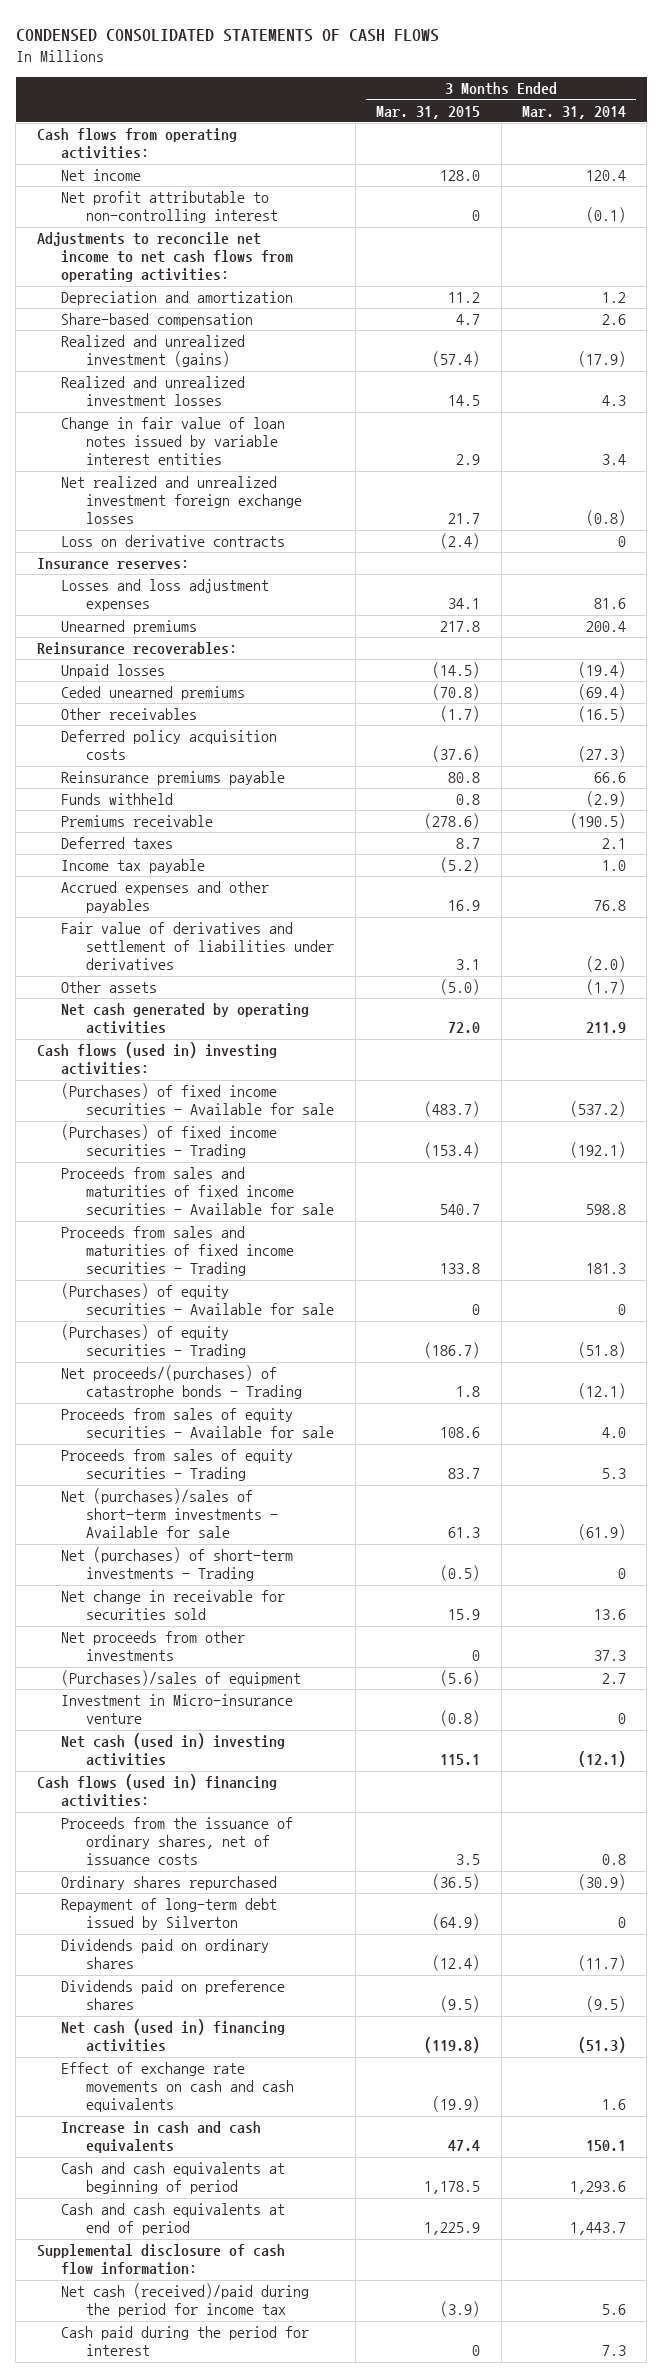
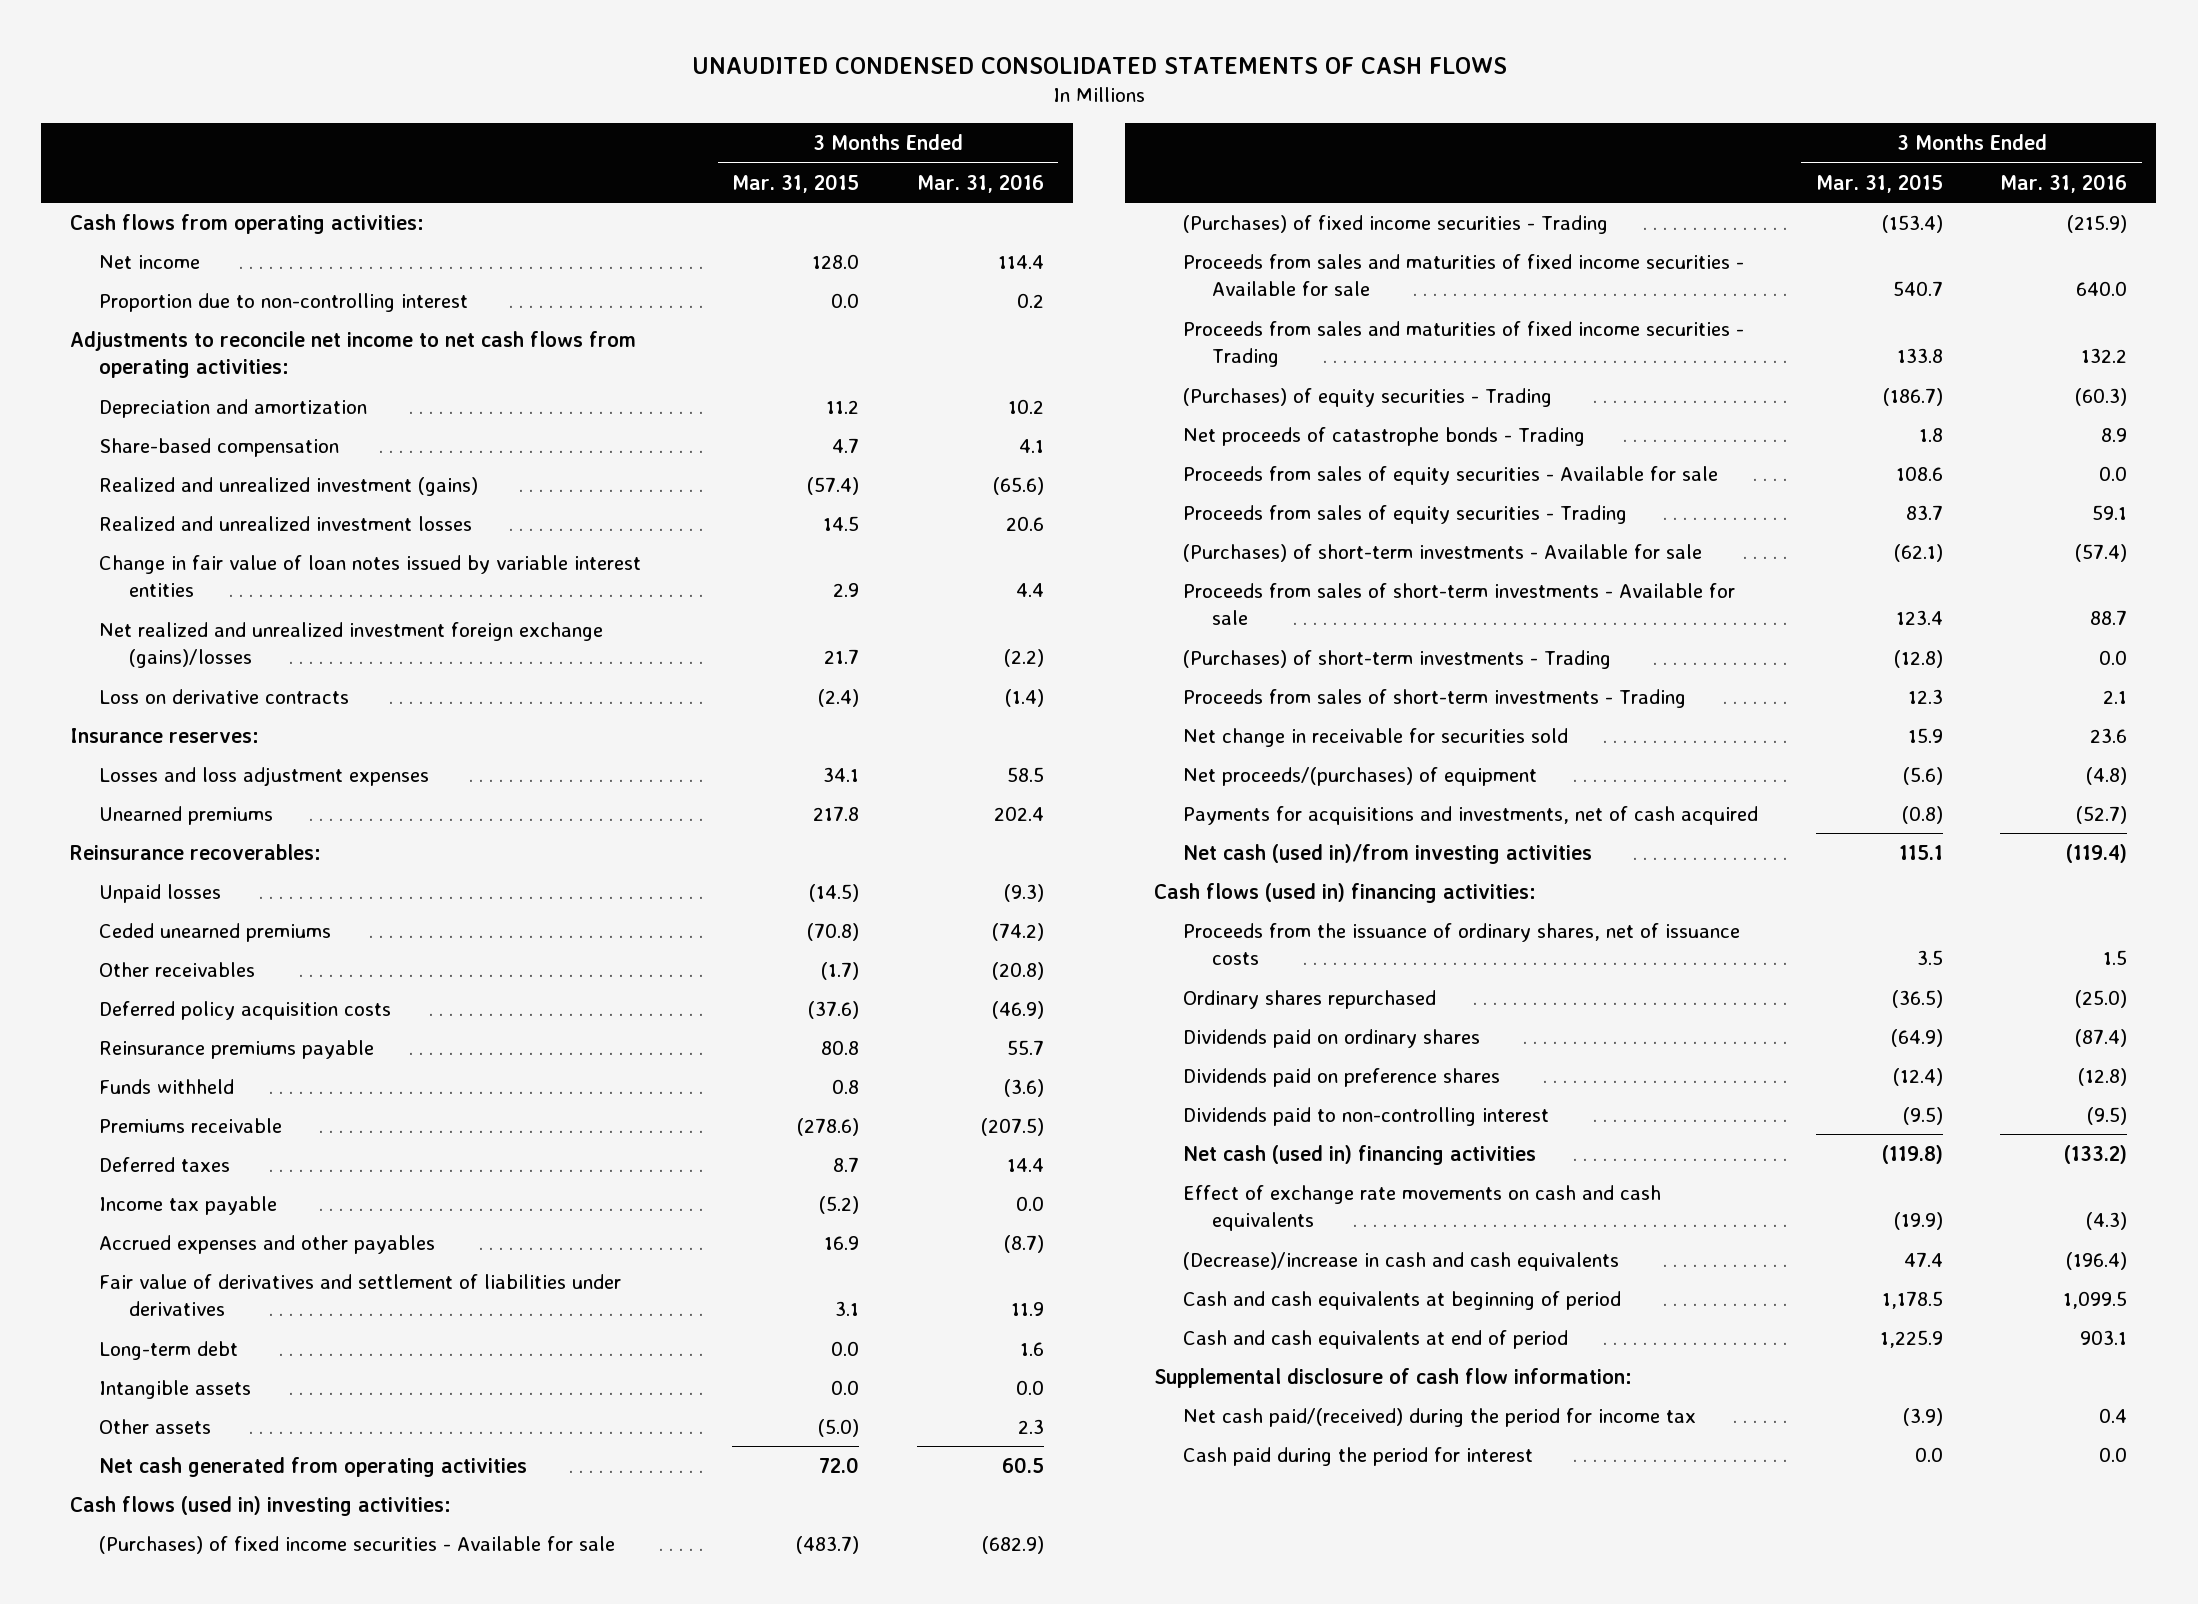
[15,28,439,42] CONDENSED CONSOLIDATED STATEMENTS OF CASH FLOWS -> [691,57,1507,75] UNAUDITED CONDENSED CONSOLIDATED STATEMENTS OF CASH FLOWS
[521,105,626,119] Mar. 31, 2014 -> none
none -> [916,173,1044,193] Mar. 31, 2016
[61,191,279,224] Net profit attributable to non-controlling interest -> [99,292,469,312] Proportion due to non-controlling interest
[472,210,481,222] 0 -> [831,292,860,308] 0.0
[61,476,303,525] Net realized and unrealized investment foreign exchange losses -> [99,621,604,669] Net realized and unrealized investment foreign exchange (gains)/losses
none -> [99,1340,239,1360] Long-term debt
none -> [99,1379,252,1399] Intangible assets
[61,1003,310,1035] Net cash generated by operating activities -> [99,1456,528,1477] Net cash generated from operating activities
[61,1283,335,1316] (Purchases) of equity securities - Available for sale -> none
[61,1365,303,1400] Net proceeds/(purchases) of catastrophe bonds - Trading -> [1183,426,1586,446] Net proceeds of catastrophe bonds - Trading
[61,1488,279,1539] Net (purchases)/sales of short-term investments - Available for sale -> [1183,543,1703,562] (Purchases) of short-term investments - Available for sale
[448,1527,481,1539] 61.3 -> [1893,543,1943,562] (62.1)
none -> [1183,582,1736,626] Proceeds from sales of short-term investments - Available for sale
[61,1547,294,1582] Net (purchases) of short-term investments - Trading -> [1183,649,1612,669] (Purchases) of short-term investments - Trading
[440,1565,481,1582] (0.5) -> [1893,649,1943,668] (12.8)
none -> [1183,688,1687,708] Proceeds from sales of short-term investments - Trading
[61,1631,246,1662] Net proceeds from other investments -> none
[61,1694,294,1725] Investment in Micro-insurance venture -> none
[61,1670,302,1687] (Purchases)/sales of equipment -> [1183,766,1538,786] Net proceeds/(purchases) of equipment
none -> [1183,805,1759,825] Payments for acquisitions and investments, net of cash acquired
[61,1733,286,1767] Net cash (used in) investing activities -> [1183,843,1593,864] Net cash (used in)/from investing activities
[61,1898,278,1931] Repayment of long-term debt issued by Silverton -> [1183,1028,1481,1048] Dividends paid on ordinary shares
[61,1939,270,1970] Dividends paid on ordinary shares -> [1183,1067,1501,1087] Dividends paid on preference shares
[61,1980,286,2011] Dividends paid on preference shares -> [1183,1106,1550,1126] Dividends paid to non-controlling interest
[61,2121,262,2154] Increase in cash and cash equivalents -> [1183,1251,1620,1271] (Decrease)/increase in cash and cash equivalents
[61,2283,310,2318] Net cash (received)/paid during the period for income tax -> [1183,1407,1697,1427] Net cash paid/(received) during the period for income tax
[472,2345,481,2357] 0 -> [1914,1446,1943,1462] 0.0

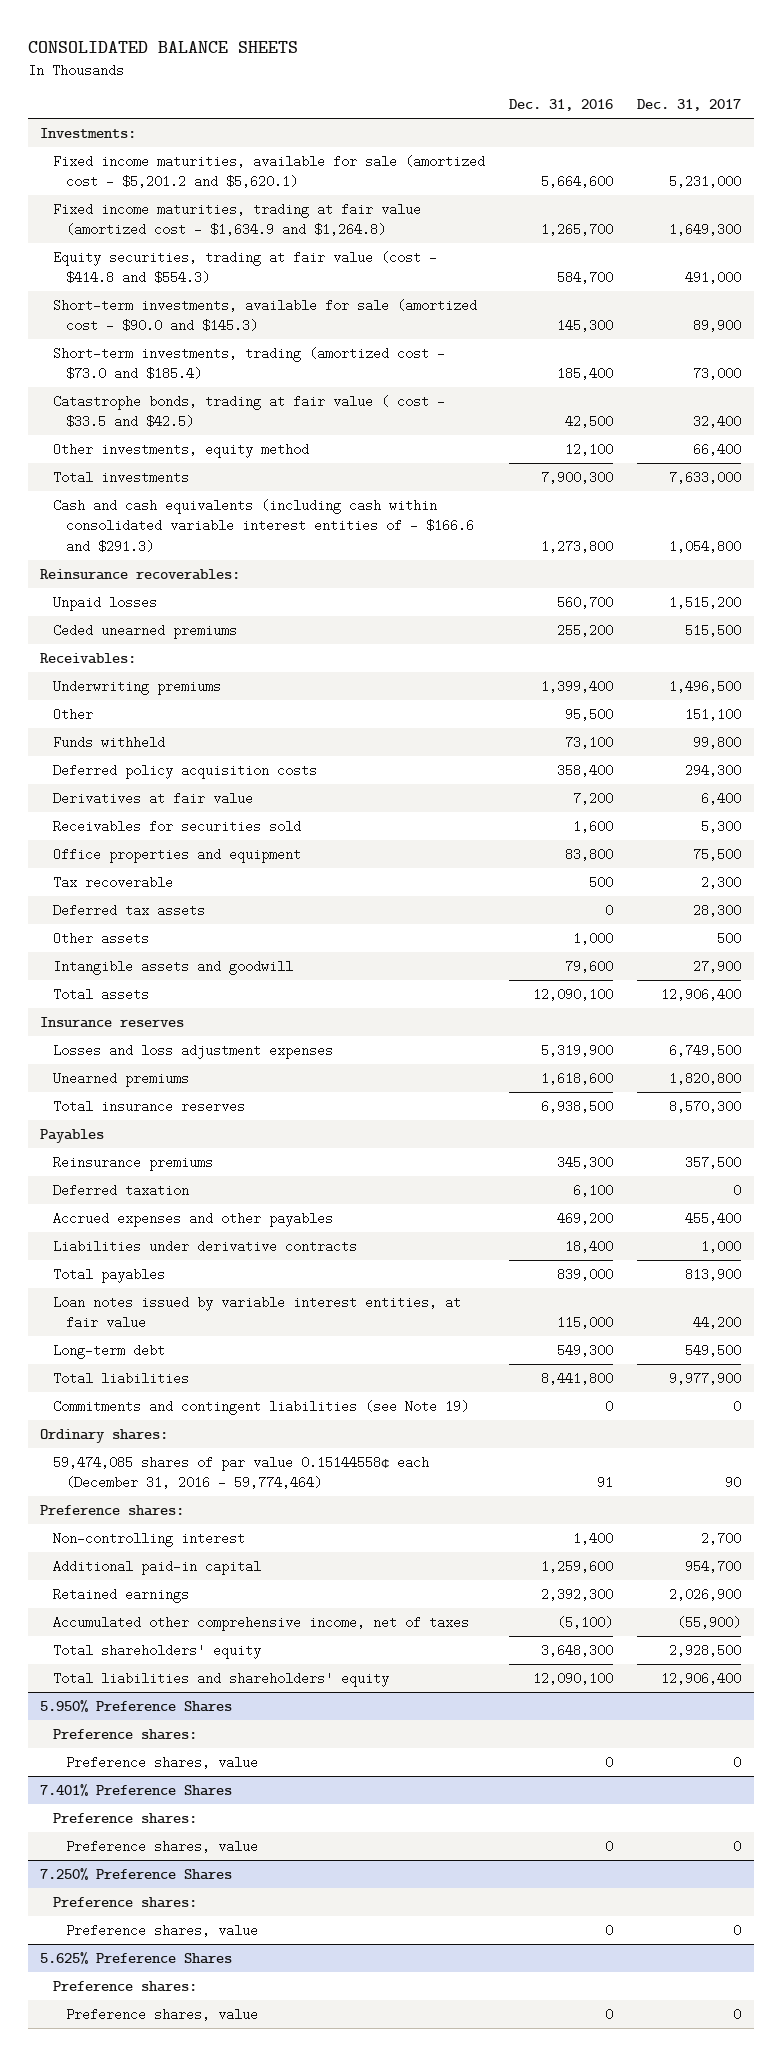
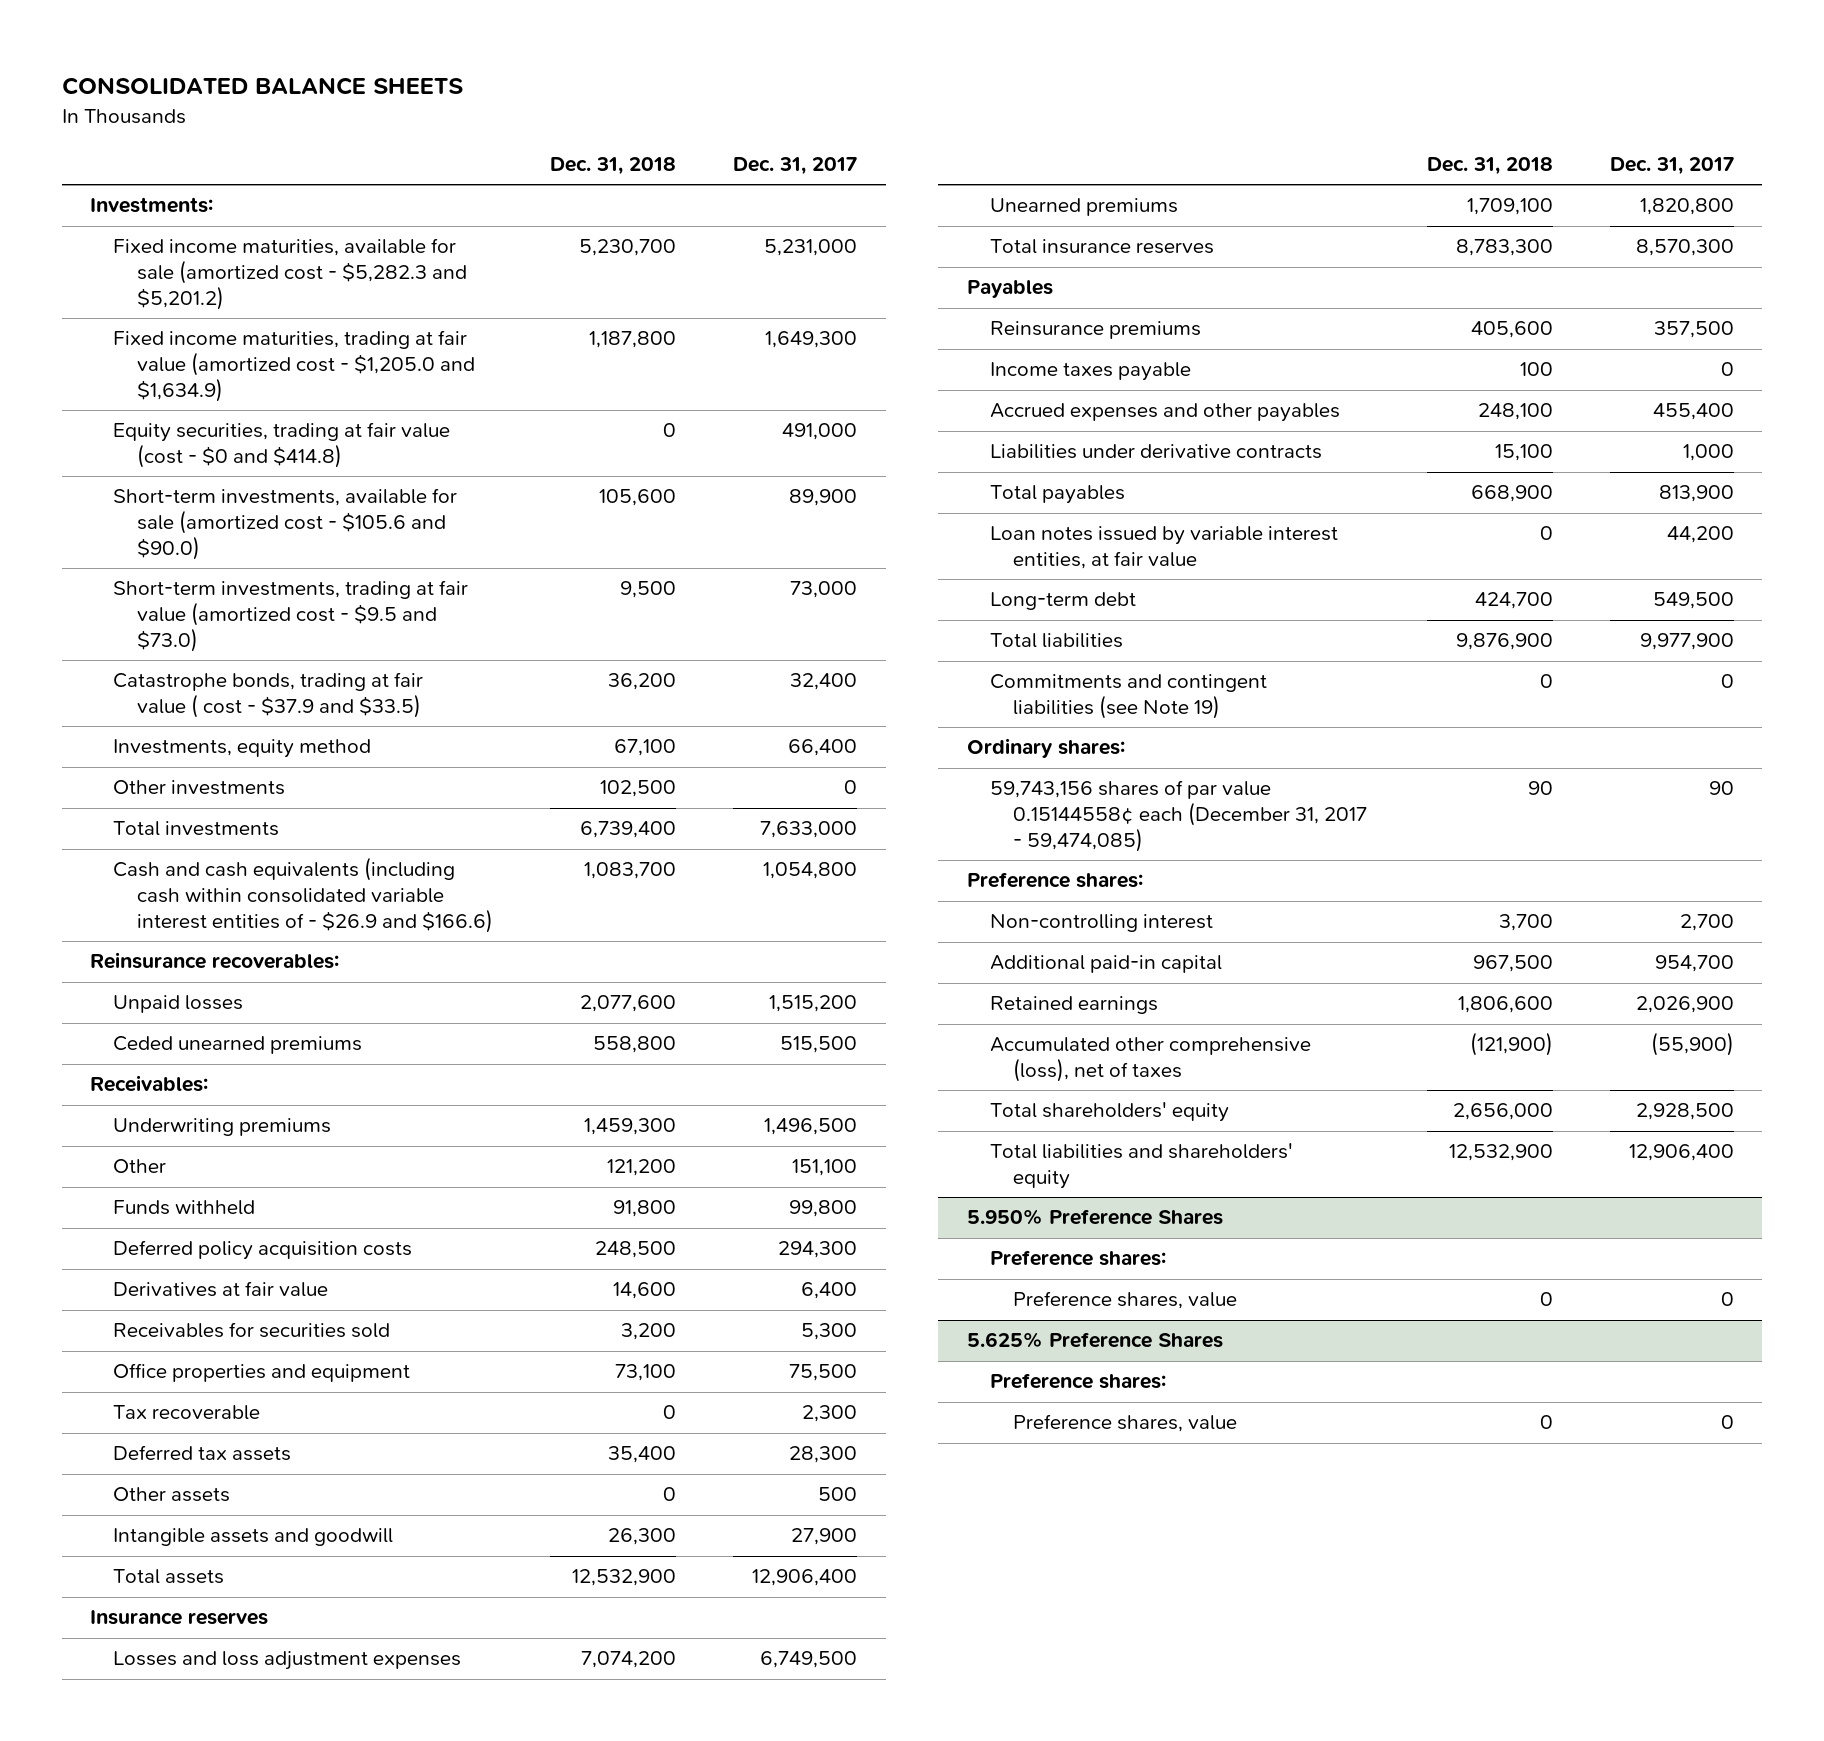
[509,99,614,112] Dec. 31, 2016 -> none
none -> [549,157,676,176] Dec. 31, 2018
[52,154,485,189] Fixed income maturities, available for sale (amortized cost - $5,201.2 and $5,620.1) -> [113,238,467,311] Fixed income maturities, available for sale (amortized cost - $5,282.3 and $5,201.2)
[52,202,421,237] Fixed income maturities, trading at fair value (amortized cost - $1,634.9 and $1,264.8) -> [113,330,475,403] Fixed income maturities, trading at fair value (amortized cost - $1,205.0 and $1,634.9)
[52,250,437,285] Equity securities, trading at fair value (cost - $414.8 and $554.3) -> [113,422,451,469] Equity securities, trading at fair value (cost - $0 and $414.8)
[52,298,477,333] Short-term investments, available for sale (amortized cost - $90.0 and $145.3) -> [113,488,458,561] Short-term investments, available for sale (amortized cost - $105.6 and $90.0)
[52,346,445,381] Short-term investments, trading (amortized cost - $73.0 and $185.4) -> [113,580,469,653] Short-term investments, trading at fair value (amortized cost - $9.5 and $73.0)
[52,394,445,429] Catastrophe bonds, trading at fair value ( cost - $33.5 and $42.5) -> [113,672,424,719] Catastrophe bonds, trading at fair value ( cost - $37.9 and $33.5)
[52,442,309,458] Other investments, equity method -> [113,739,372,759] Investments, equity method
none -> [113,780,286,796] Other investments
[52,498,474,554] Cash and cash equivalents (including cash within consolidated variable interest entities of - $166.6 and $291.3) -> [113,857,493,934] Cash and cash equivalents (including cash within consolidated variable interest entities of - $26.9 and $166.6)
[52,1183,189,1197] Deferred taxation -> none
none -> [990,362,1192,382] Income taxes payable
[52,1455,429,1490] 59,474,085 shares of par value 0.15144558¢ each (December 31, 2016 - 59,774,464) -> [990,780,1368,853] 59,743,156 shares of par value 0.15144558¢ each (December 31, 2017 - 59,474,085)
[52,1615,469,1631] Accumulated other comprehensive income, net of taxes -> [990,1037,1312,1083] Accumulated other comprehensive (loss), net of taxes
[40,1783,233,1796] 7.401% Preference Shares -> none
[52,1812,197,1824] Preference shares: -> none
[65,1839,258,1853] Preference shares, value -> none
[40,1867,233,1880] 7.250% Preference Shares -> none
[52,1896,197,1908] Preference shares: -> none
[65,1923,258,1937] Preference shares, value -> none

